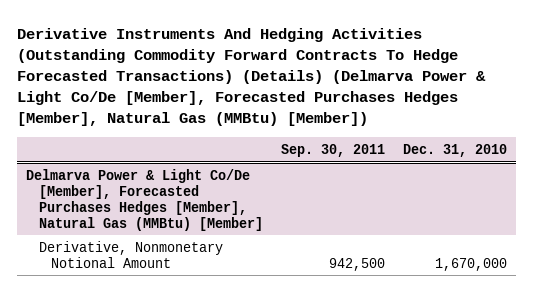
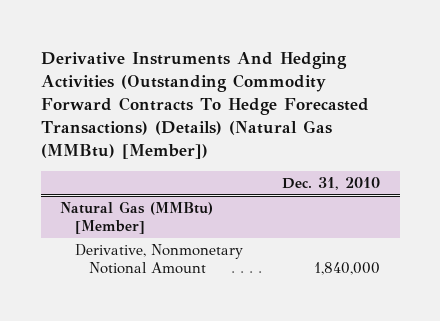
[17,27,487,127] Derivative Instruments And Hedging Activities (Outstanding Commodity Forward Contracts To Hedge Forecasted Transactions) (Details) (Delmarva Power & Light Co/De [Member], Forecasted Purchases Hedges [Member], Natural Gas (MMBtu) [Member]) -> [40,51,369,160] Derivative Instruments And Hedging Activities (Outstanding Commodity Forward Contracts To Hedge Forecasted Transactions) (Details) (Natural Gas (MMBtu) [Member])
[280,143,385,157] Sep. 30, 2011 -> none
[26,168,263,231] Delmarva Power & Light Co/De [Member], Forecasted Purchases Hedges [Member], Natural Gas (MMBtu) [Member] -> none
none -> [60,200,214,235] Natural Gas (MMBtu) [Member]
[434,257,507,271] 1,670,000 -> [314,262,381,276] 1,840,000

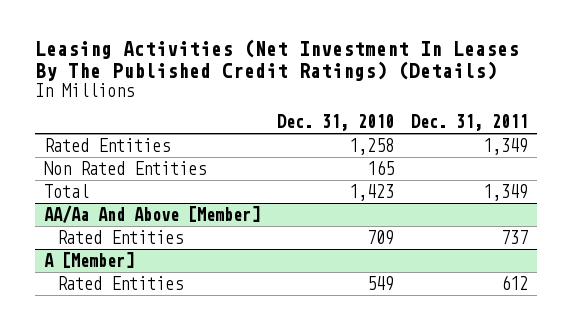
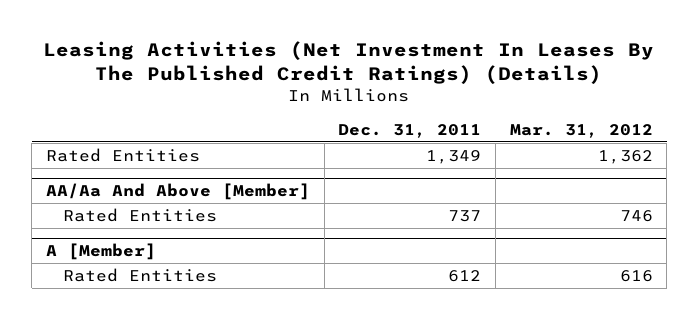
[276,114,394,132] Dec. 31, 2010 -> none
none -> [509,123,653,138] Mar. 31, 2012
[43,160,206,175] Non Rated Entities -> none
[43,183,89,198] Total -> none

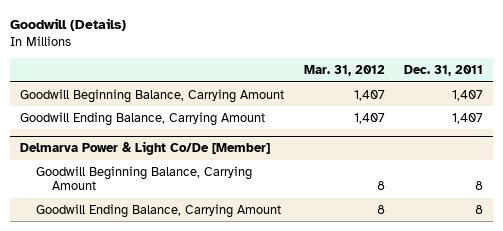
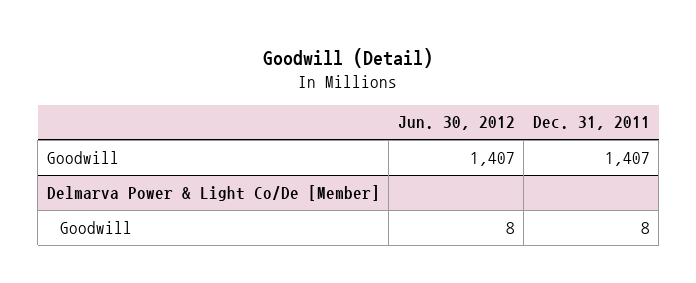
[10,18,127,32] Goodwill (Details) -> [263,48,434,69] Goodwill (Detail)
[303,65,385,77] Mar. 31, 2012 -> none
none -> [397,116,515,131] Jun. 30, 2012
[19,111,265,126] Goodwill Ending Balance, Carrying Amount -> none
[19,88,284,103] Goodwill Beginning Balance, Carrying Amount -> [46,150,119,164] Goodwill
[35,203,281,218] Goodwill Ending Balance, Carrying Amount -> none
[35,165,252,191] Goodwill Beginning Balance, Carrying Amount -> [60,220,133,234] Goodwill

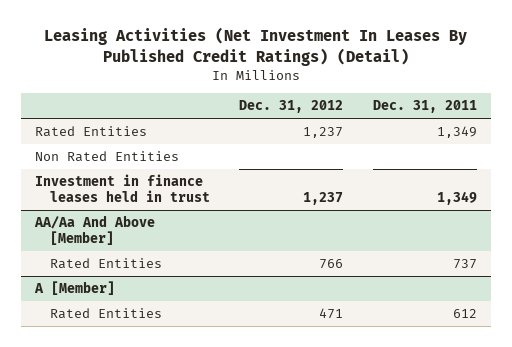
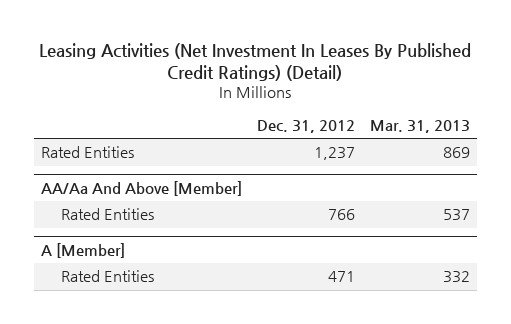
[372,100,477,114] Dec. 31, 2011 -> none
none -> [369,119,470,133] Mar. 31, 2013
[35,151,180,163] Non Rated Entities -> none
[35,174,211,203] Investment in finance leases held in trust -> none

